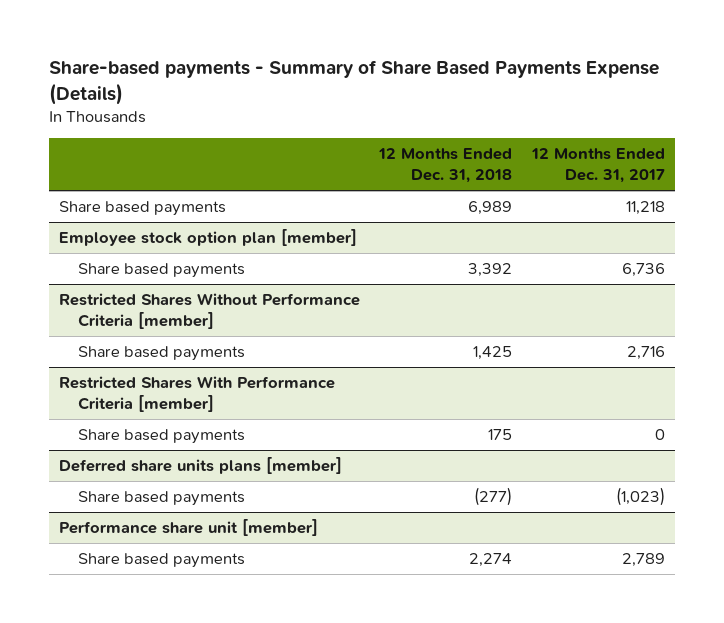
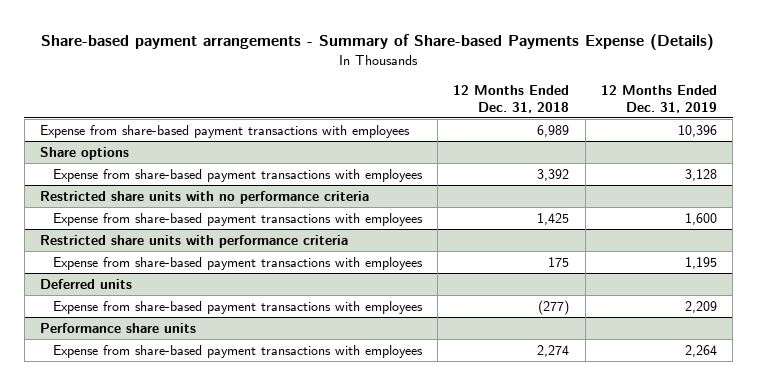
[48,60,659,105] Share-based payments - Summary of Share Based Payments Expense (Details) -> [41,33,715,50] Share-based payment arrangements - Summary of Share-based Payments Expense (Details)
[531,148,666,183] 12 Months Ended Dec. 31, 2017 -> none
none -> [600,84,717,113] 12 Months Ended Dec. 31, 2019
[58,201,226,217] Share based payments -> [40,125,411,139] Expense from share-based payment transactions with employees
[58,229,357,247] Employee stock option plan [member] -> [40,147,130,161] Share options
[77,263,245,279] Share based payments -> [52,169,423,183] Expense from share-based payment transactions with employees
[58,293,360,329] Restricted Shares Without Performance Criteria [member] -> [40,191,370,205] Restricted share units with no performance criteria
[77,346,245,362] Share based payments -> [52,213,423,227] Expense from share-based payment transactions with employees
[58,376,335,412] Restricted Shares With Performance Criteria [member] -> [40,235,349,249] Restricted share units with performance criteria
[77,429,245,445] Share based payments -> [52,257,423,271] Expense from share-based payment transactions with employees
[58,457,342,475] Deferred share units plans [member] -> [40,279,133,290] Deferred units
[77,491,245,507] Share based payments -> [52,301,423,315] Expense from share-based payment transactions with employees
[58,519,318,537] Performance share unit [member] -> [40,323,197,334] Performance share units
[77,553,245,569] Share based payments -> [52,345,423,359] Expense from share-based payment transactions with employees

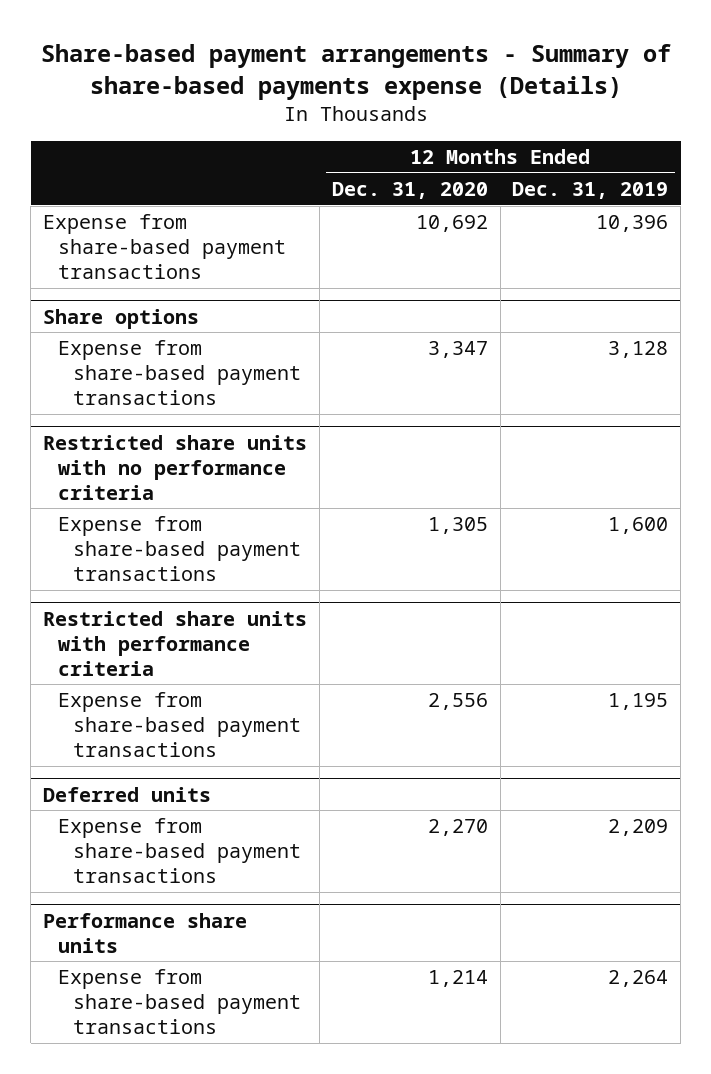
[41,33,715,50] Share-based payment arrangements - Summary of Share-based Payments Expense (Details) -> [40,44,671,100] Share-based payment arrangements - Summary of share-based payments expense (Details)
[453,84,570,113] 12 Months Ended Dec. 31, 2018 -> none
none -> [331,182,488,200] Dec. 31, 2020
[40,125,411,139] Expense from share-based payment transactions with employees -> [43,214,286,280] Expense from share-based payment transactions
[52,169,423,183] Expense from share-based payment transactions with employees -> [57,340,301,406] Expense from share-based payment transactions
[52,213,423,227] Expense from share-based payment transactions with employees -> [57,516,301,582] Expense from share-based payment transactions
[52,257,423,271] Expense from share-based payment transactions with employees -> [57,692,301,758] Expense from share-based payment transactions
[52,301,423,315] Expense from share-based payment transactions with employees -> [57,818,301,884] Expense from share-based payment transactions
[52,345,423,359] Expense from share-based payment transactions with employees -> [57,969,301,1035] Expense from share-based payment transactions

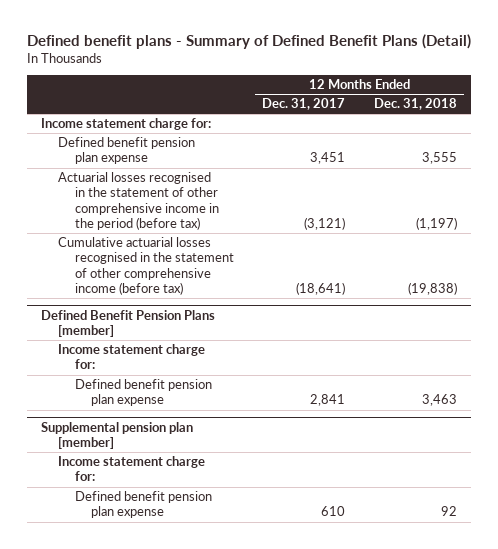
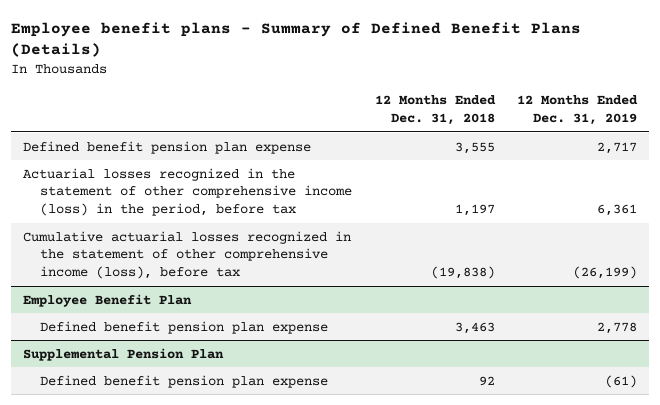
[26,33,471,49] Defined benefit plans - Summary of Defined Benefit Plans (Detail) -> [11,21,582,58] Employee benefit plans - Summary of Defined Benefit Plans (Details)
[262,98,346,111] Dec. 31, 2017 -> none
none -> [517,95,639,126] 12 Months Ended Dec. 31, 2019
[41,118,212,131] Income statement charge for: -> none
[57,344,205,370] Income statement charge for: -> none
[57,172,219,231] Actuarial losses recognised in the statement of other comprehensive income in the period (before tax) -> [22,167,352,217] Actuarial losses recognized in the statement of other comprehensive income (loss) in the period, before tax
[416,217,458,231] (1,197) -> [454,204,495,217] 1,197
[57,237,234,296] Cumulative actuarial losses recognised in the statement of other comprehensive income (before tax) -> [22,230,351,280] Cumulative actuarial losses recognized in the statement of other comprehensive income (loss), before tax
[41,309,216,338] Defined Benefit Pension Plans [member] -> [22,293,192,307] Employee Benefit Plan
[57,456,205,482] Income statement charge for: -> none
[41,421,194,450] Supplemental pension plan [member] -> [22,347,224,361] Supplemental Pension Plan

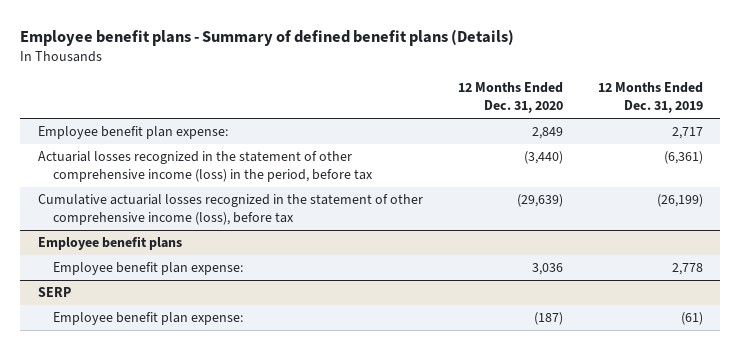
[11,21,582,58] Employee benefit plans - Summary of Defined Benefit Plans (Details) -> [19,28,514,46] Employee benefit plans - Summary of defined benefit plans (Details)
[374,95,496,126] 12 Months Ended Dec. 31, 2018 -> none
none -> [457,82,563,114] 12 Months Ended Dec. 31, 2020
[22,140,311,154] Defined benefit pension plan expense -> [37,126,228,140] Employee benefit plan expense:
[597,204,638,217] 6,361 -> [663,151,703,165] (6,361)
[22,293,192,307] Employee Benefit Plan -> [37,236,182,251] Employee benefit plans
[39,320,328,334] Defined benefit pension plan expense -> [53,262,244,276] Employee benefit plan expense:
[22,347,224,361] Supplemental Pension Plan -> [37,287,71,298] SERP
[39,374,328,388] Defined benefit pension plan expense -> [53,312,244,326] Employee benefit plan expense:

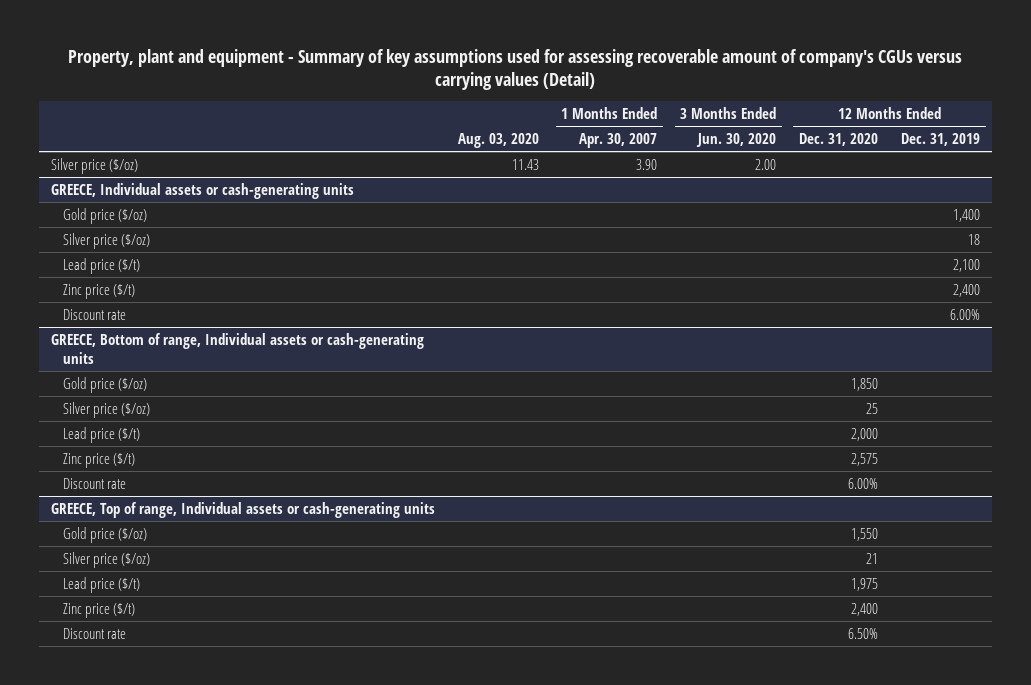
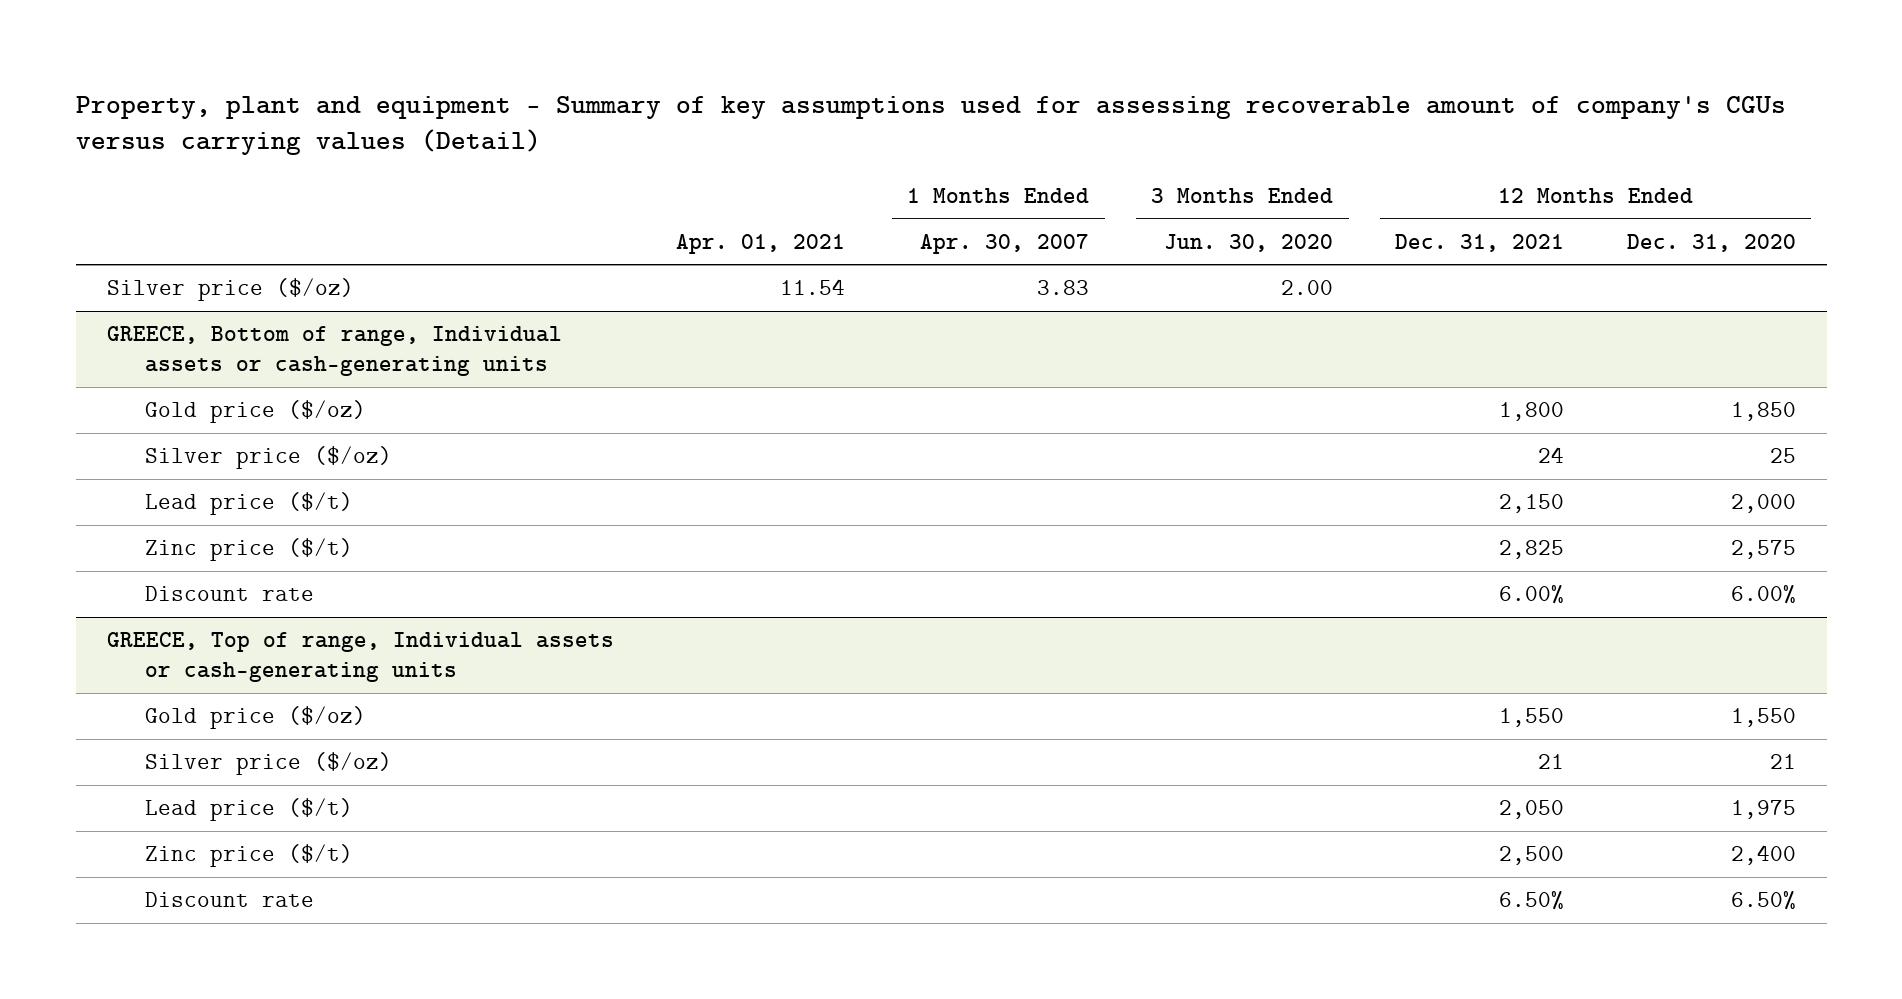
[457,133,539,149] Aug. 03, 2020 -> none
[901,133,981,147] Dec. 31, 2019 -> none
none -> [675,233,845,254] Apr. 01, 2021
none -> [1395,233,1565,252] Dec. 31, 2021
[50,182,354,199] GREECE, Individual assets or cash-generating units -> none
[62,207,147,224] Gold price ($/oz) -> none
[62,232,150,249] Silver price ($/oz) -> none
[62,257,140,274] Lead price ($/t) -> none
[62,283,135,299] Zinc price ($/t) -> none
[62,308,126,320] Discount rate -> none
[636,158,658,170] 3.90 -> [1037,280,1090,296] 3.83

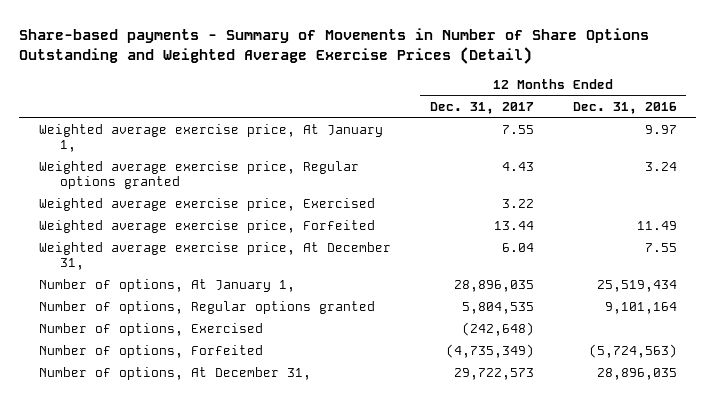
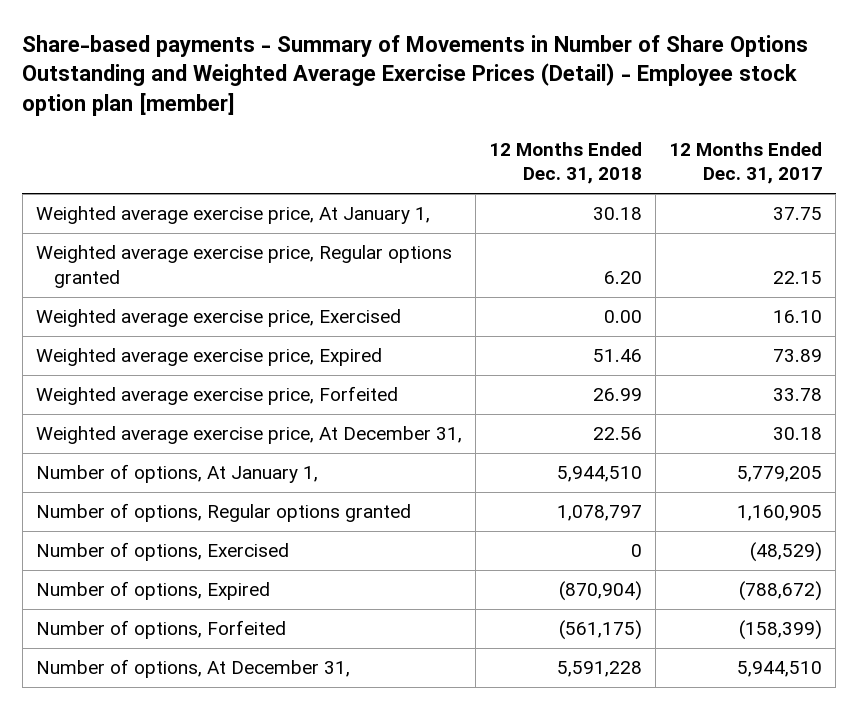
[19,27,650,65] Share-based payments - Summary of Movements in Number of Share Options Outstanding and Weighted Average Exercise Prices (Detail) -> [22,34,809,116] Share-based payments - Summary of Movements in Number of Share Options Outstanding and Weighted Average Exercise Prices (Detail) - Employee stock option plan [member]
[572,101,677,114] Dec. 31, 2016 -> none
none -> [488,141,642,185] 12 Months Ended Dec. 31, 2018
[501,124,534,134] 7.55 -> [773,207,823,221] 37.75
[501,161,534,171] 4.43 -> [773,270,823,284] 22.15
[501,198,534,208] 3.22 -> [773,310,823,324] 16.10
none -> [35,348,382,367] Weighted average exercise price, Expired
[493,220,534,230] 13.44 -> [773,388,823,402] 33.78
[501,242,534,252] 6.04 -> [773,427,823,441] 30.18
[453,279,534,292] 28,896,035 -> [737,466,823,483] 5,779,205
[461,301,534,314] 5,804,535 -> [737,505,823,522] 1,160,905
[461,321,534,336] (242,648) -> [750,542,823,563] (48,529)
none -> [35,581,270,601] Number of options, Expired
[445,343,534,358] (4,735,349) -> [739,620,823,641] (158,399)
[453,367,534,380] 29,722,573 -> [737,661,823,678] 5,944,510

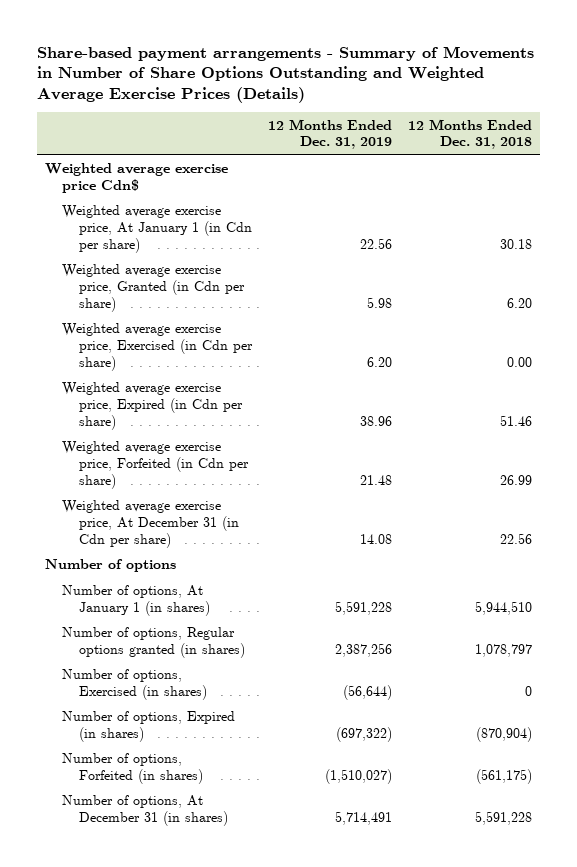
[22,34,809,116] Share-based payments - Summary of Movements in Number of Share Options Outstanding and Weighted Average Exercise Prices (Detail) - Employee stock option plan [member] -> [37,45,535,104] Share-based payment arrangements - Summary of Movements in Number of Share Options Outstanding and Weighted Average Exercise Prices (Details)
[669,141,823,185] 12 Months Ended Dec. 31, 2017 -> none
none -> [268,118,393,150] 12 Months Ended Dec. 31, 2019
none -> [45,163,229,194] Weighted average exercise price Cdn$
[35,206,430,225] Weighted average exercise price, At January 1, -> [62,205,253,253] Weighted average exercise price, At January 1 (in Cdn per share)
[35,245,452,288] Weighted average exercise price, Regular options granted -> [62,264,246,312] Weighted average exercise price, Granted (in Cdn per share)
[35,309,401,328] Weighted average exercise price, Exercised -> [62,323,254,371] Weighted average exercise price, Exercised (in Cdn per share)
[35,348,382,367] Weighted average exercise price, Expired -> [62,382,244,430] Weighted average exercise price, Expired (in Cdn per share)
[35,386,398,406] Weighted average exercise price, Forfeited -> [62,441,250,489] Weighted average exercise price, Forfeited (in Cdn per share)
[35,426,462,445] Weighted average exercise price, At December 31, -> [62,500,240,548] Weighted average exercise price, At December 31 (in Cdn per share)
none -> [45,559,177,573] Number of options
[35,464,318,484] Number of options, At January 1, -> [62,585,211,617] Number of options, At January 1 (in shares)
[35,503,411,523] Number of options, Regular options granted -> [62,627,246,659] Number of options, Regular options granted (in shares)
[35,542,289,562] Number of options, Exercised -> [62,669,208,701] Number of options, Exercised (in shares)
[35,581,270,601] Number of options, Expired -> [62,711,236,743] Number of options, Expired (in shares)
[35,620,286,640] Number of options, Forfeited -> [62,753,204,785] Number of options, Forfeited (in shares)
[35,659,350,679] Number of options, At December 31, -> [62,795,229,827] Number of options, At December 31 (in shares)

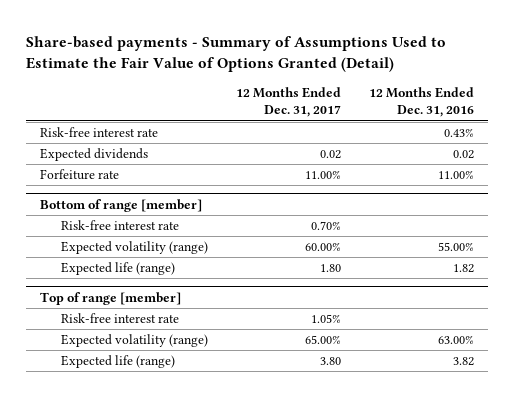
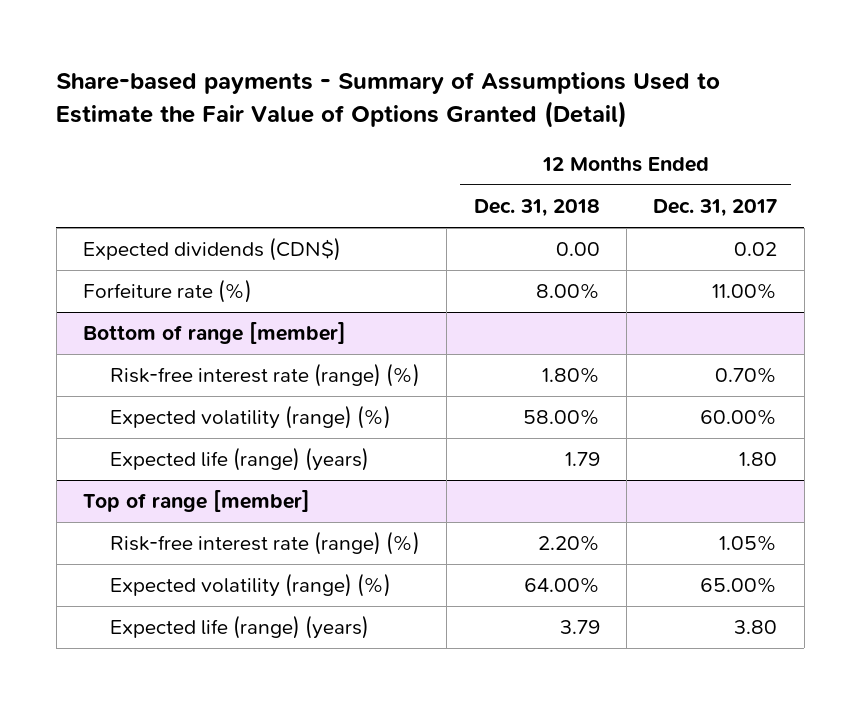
[369,86,475,118] 12 Months Ended Dec. 31, 2016 -> none
none -> [473,199,600,218] Dec. 31, 2018
[39,127,158,138] Risk-free interest rate -> none
[39,148,148,162] Expected dividends -> [83,237,342,262] Expected dividends (CDN$)
[39,169,119,181] Forfeiture rate -> [83,279,253,304] Forfeiture rate (%)
[60,220,179,231] Risk-free interest rate -> [110,363,421,388] Risk-free interest rate (range) (%)
[60,241,208,255] Expected volatility (range) -> [110,405,392,430] Expected volatility (range) (%)
[60,262,175,276] Expected life (range) -> [110,447,370,472] Expected life (range) (years)
[60,313,179,324] Risk-free interest rate -> [110,531,421,556] Risk-free interest rate (range) (%)
[60,334,208,348] Expected volatility (range) -> [110,573,392,598] Expected volatility (range) (%)
[60,355,175,369] Expected life (range) -> [110,615,370,640] Expected life (range) (years)

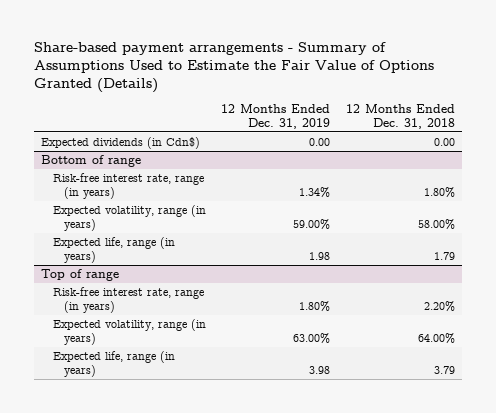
[56,72,721,128] Share-based payments - Summary of Assumptions Used to Estimate the Fair Value of Options Granted (Detail) -> [33,41,434,94] Share-based payment arrangements - Summary of Assumptions Used to Estimate the Fair Value of Options Granted (Details)
[653,199,778,218] Dec. 31, 2017 -> none
none -> [221,103,331,130] 12 Months Ended Dec. 31, 2019
[83,279,253,304] Forfeiture rate (%) -> none
[83,237,342,262] Expected dividends (CDN$) -> [41,136,201,149] Expected dividends (in Cdn$)
[83,322,347,345] Bottom of range [member] -> [41,154,142,167] Bottom of range
[110,363,421,388] Risk-free interest rate (range) (%) -> [52,172,204,200] Risk-free interest rate, range (in years)
[110,405,392,430] Expected volatility (range) (%) -> [52,204,206,232] Expected volatility, range (in years)
[110,447,370,472] Expected life (range) (years) -> [52,236,175,264] Expected life, range (in years)
[83,490,311,513] Top of range [member] -> [41,268,120,281] Top of range
[110,531,421,556] Risk-free interest rate (range) (%) -> [52,286,204,314] Risk-free interest rate, range (in years)
[110,573,392,598] Expected volatility (range) (%) -> [52,318,206,346] Expected volatility, range (in years)
[110,615,370,640] Expected life (range) (years) -> [52,350,175,378] Expected life, range (in years)

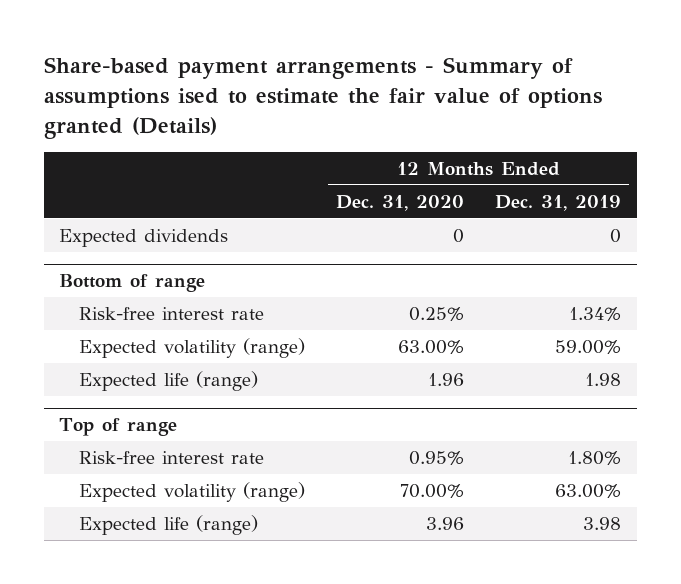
[33,41,434,94] Share-based payment arrangements - Summary of Assumptions Used to Estimate the Fair Value of Options Granted (Details) -> [43,57,602,139] Share-based payment arrangements - Summary of assumptions ised to estimate the fair value of options granted (Details)
[345,103,455,130] 12 Months Ended Dec. 31, 2018 -> none
none -> [336,194,465,211] Dec. 31, 2020
[41,136,201,149] Expected dividends (in Cdn$) -> [59,228,229,247] Expected dividends
[309,137,331,146] 0.00 -> [610,228,622,243] 0
[52,172,204,200] Risk-free interest rate, range (in years) -> [78,306,264,320] Risk-free interest rate
[52,204,206,232] Expected volatility, range (in years) -> [78,337,305,358] Expected volatility (range)
[52,236,175,264] Expected life, range (in years) -> [78,370,258,391] Expected life (range)
[52,286,204,314] Risk-free interest rate, range (in years) -> [78,450,264,464] Risk-free interest rate
[52,318,206,346] Expected volatility, range (in years) -> [78,481,305,502] Expected volatility (range)
[52,350,175,378] Expected life, range (in years) -> [78,514,258,535] Expected life (range)

